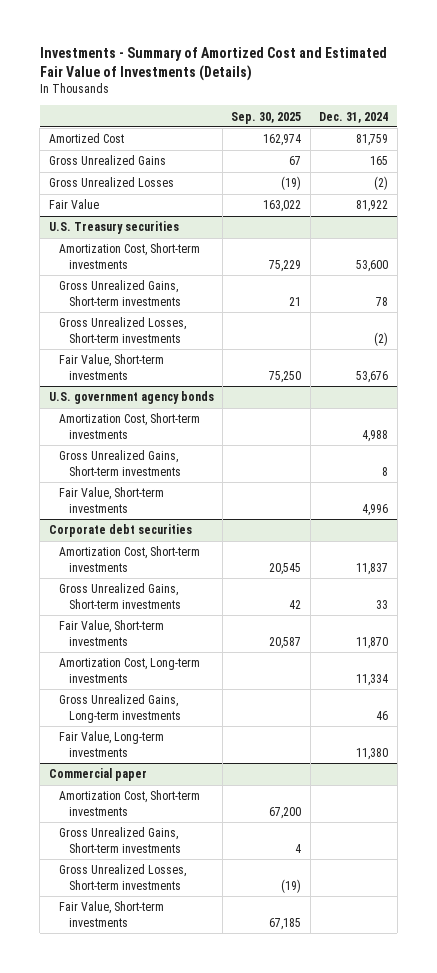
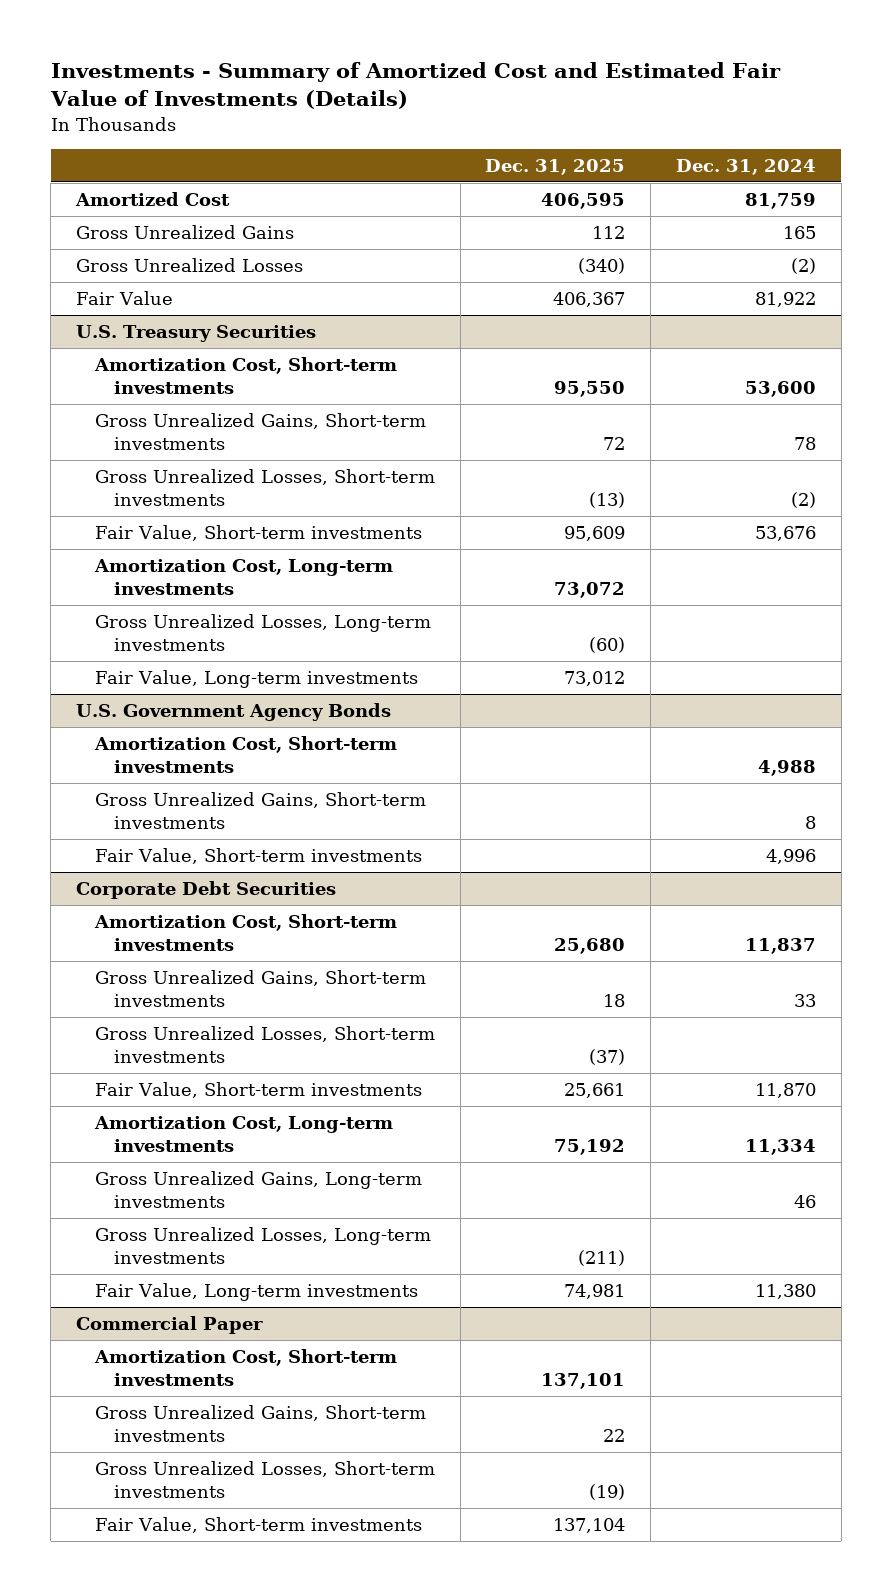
[231,111,302,124] Sep. 30, 2025 -> none
none -> [485,158,626,175] Dec. 31, 2025
[48,221,179,235] U.S. Treasury securities -> [75,325,316,343] U.S. Treasury Securities
none -> [93,559,393,595] Amortization Cost, Long-term investments
none -> [94,614,431,651] Gross Unrealized Losses, Long-term investments
none -> [94,670,418,689] Fair Value, Long-term investments
[48,391,214,405] U.S. government agency bonds -> [75,703,391,722] U.S. Government Agency Bonds
[48,524,192,538] Corporate debt securities -> [75,881,336,900] Corporate Debt Securities
none -> [94,1026,435,1063] Gross Unrealized Losses, Short-term investments
none -> [94,1227,431,1264] Gross Unrealized Losses, Long-term investments
[48,768,147,782] Commercial paper -> [75,1316,263,1335] Commercial Paper

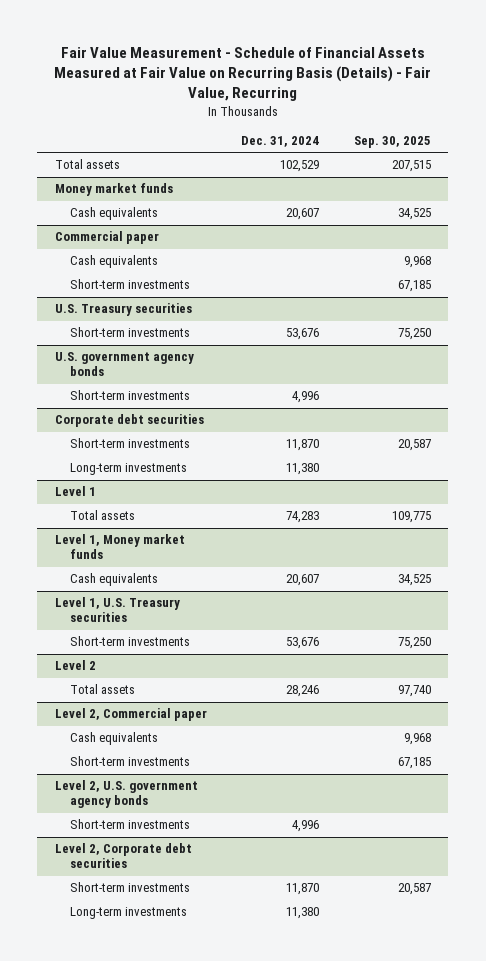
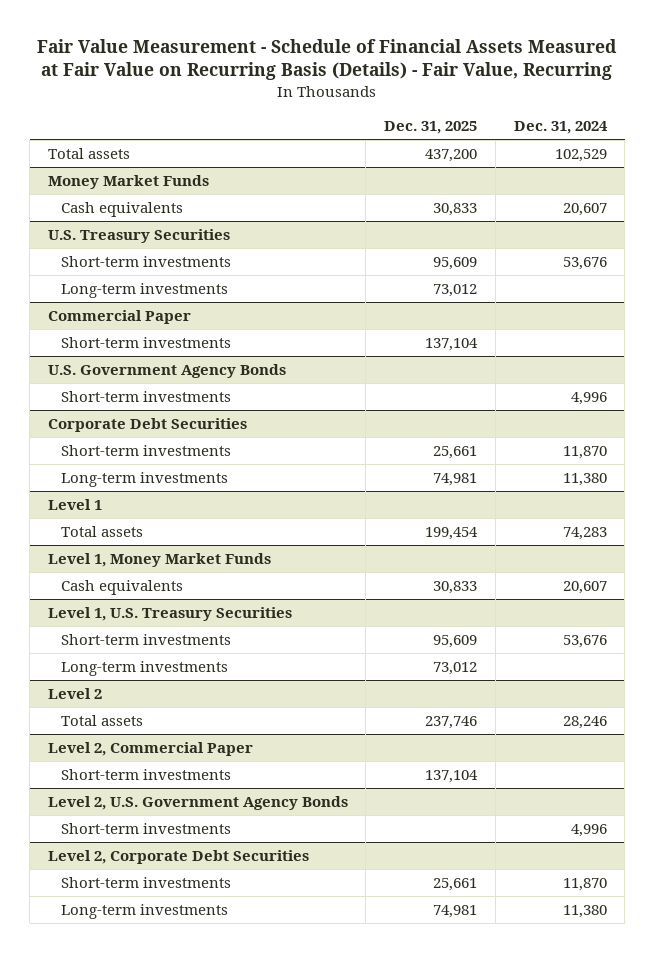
[354,135,432,148] Sep. 30, 2025 -> none
none -> [384,120,478,134] Dec. 31, 2025
[54,183,173,197] Money market funds -> [47,175,209,190] Money Market Funds
[69,255,158,269] Cash equivalents -> none
[69,279,190,290] Short-term investments -> none
[54,303,192,317] U.S. Treasury securities -> none
[54,231,159,245] Commercial paper -> [47,229,230,244] U.S. Treasury Securities
none -> [60,283,228,299] Long-term investments
[54,352,194,377] U.S. government agency bonds -> [47,310,191,325] Commercial Paper
none -> [60,337,231,349] Short-term investments
none -> [47,364,286,379] U.S. Government Agency Bonds
[54,414,204,428] Corporate debt securities -> [47,418,247,433] Corporate Debt Securities
[54,534,185,560] Level 1, Money market funds -> [47,553,271,568] Level 1, Money Market Funds
[54,597,180,623] Level 1, U.S. Treasury securities -> [47,607,292,622] Level 1, U.S. Treasury Securities
none -> [60,661,228,677] Long-term investments
[69,732,158,746] Cash equivalents -> none
[54,708,207,722] Level 2, Commercial paper -> [47,742,253,757] Level 2, Commercial Paper
[54,780,198,809] Level 2, U.S. government agency bonds -> [47,796,348,811] Level 2, U.S. Government Agency Bonds
[54,843,192,869] Level 2, Corporate debt securities -> [47,850,309,865] Level 2, Corporate Debt Securities

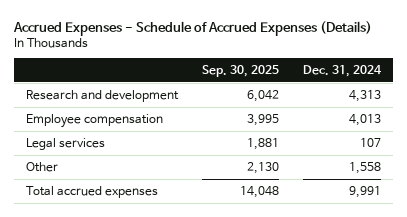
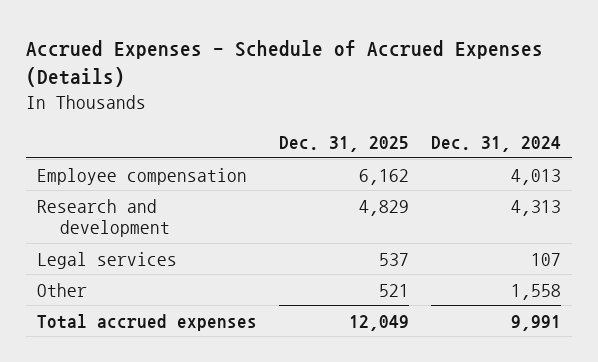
[202,65,280,78] Sep. 30, 2025 -> none
none -> [278,136,409,153] Dec. 31, 2025
[25,89,179,102] Research and development -> [37,198,170,238] Research and development

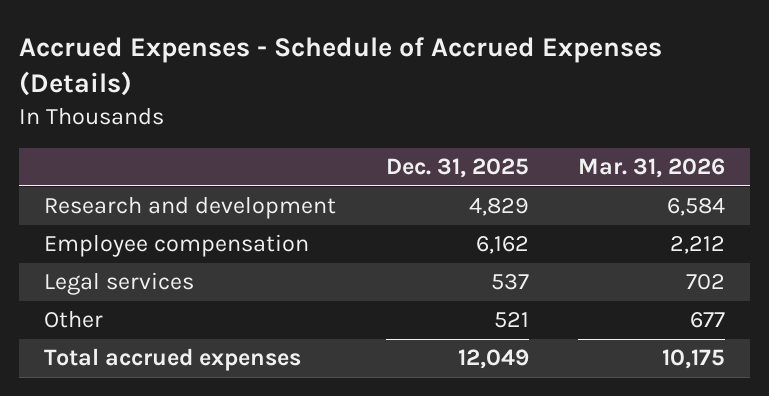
[430,136,561,153] Dec. 31, 2024 -> none
none -> [578,157,726,178] Mar. 31, 2026
[37,167,248,185] Employee compensation -> [43,234,309,258] Employee compensation

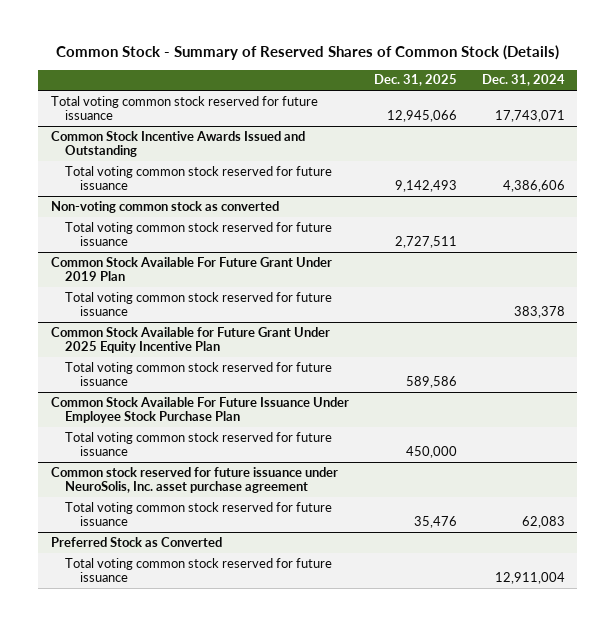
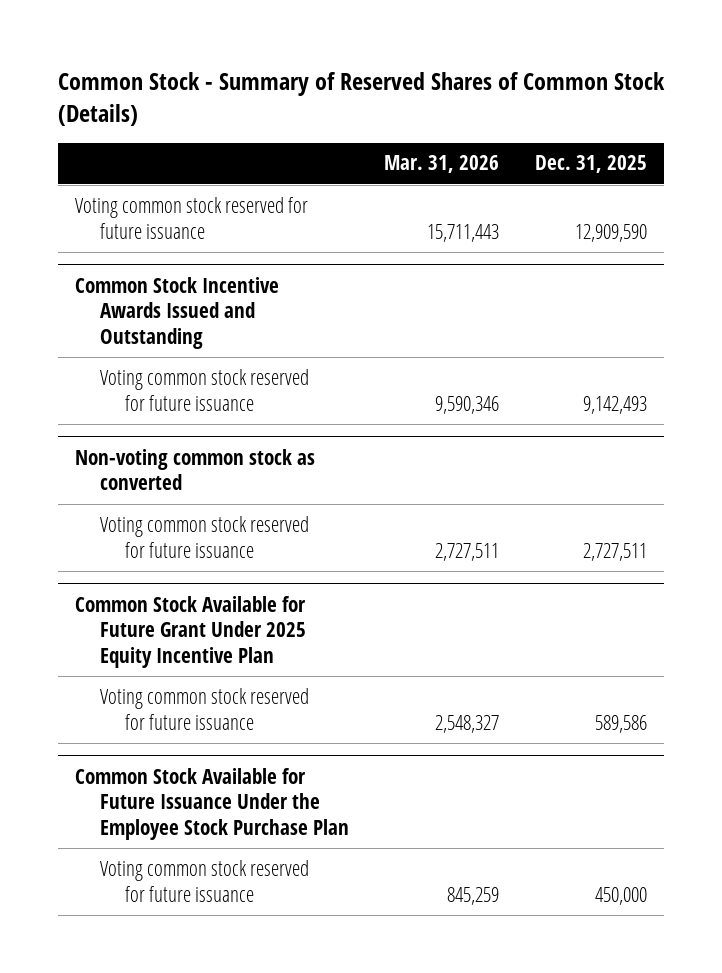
[481,74,565,87] Dec. 31, 2024 -> none
none -> [384,155,500,174] Mar. 31, 2026
[50,95,318,121] Total voting common stock reserved for future issuance -> [75,196,309,239] Voting common stock reserved for future issuance
[386,110,457,123] 12,945,066 -> [574,223,647,242] 12,909,590
[65,165,333,191] Total voting common stock reserved for future issuance -> [100,368,310,411] Voting common stock reserved for future issuance
[50,256,332,282] Common Stock Available For Future Grant Under 2019 Plan -> none
[65,291,333,317] Total voting common stock reserved for future issuance -> none
[65,221,333,247] Total voting common stock reserved for future issuance -> [100,515,310,558] Voting common stock reserved for future issuance
[50,466,338,494] Common stock reserved for future issuance under NeuroSolis, Inc. asset purchase agreement -> none
[65,501,333,527] Total voting common stock reserved for future issuance -> none
[50,536,222,547] Preferred Stock as Converted -> none
[65,557,333,583] Total voting common stock reserved for future issuance -> none
[65,361,333,387] Total voting common stock reserved for future issuance -> [100,687,310,730] Voting common stock reserved for future issuance
[50,396,349,424] Common Stock Available For Future Issuance Under Employee Stock Purchase Plan -> [75,767,350,841] Common Stock Available for Future Issuance Under the Employee Stock Purchase Plan
[65,431,333,457] Total voting common stock reserved for future issuance -> [100,859,310,902] Voting common stock reserved for future issuance

